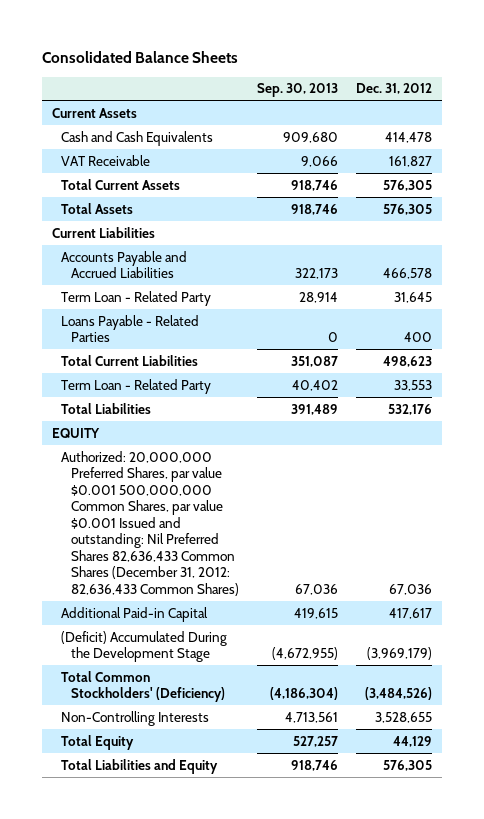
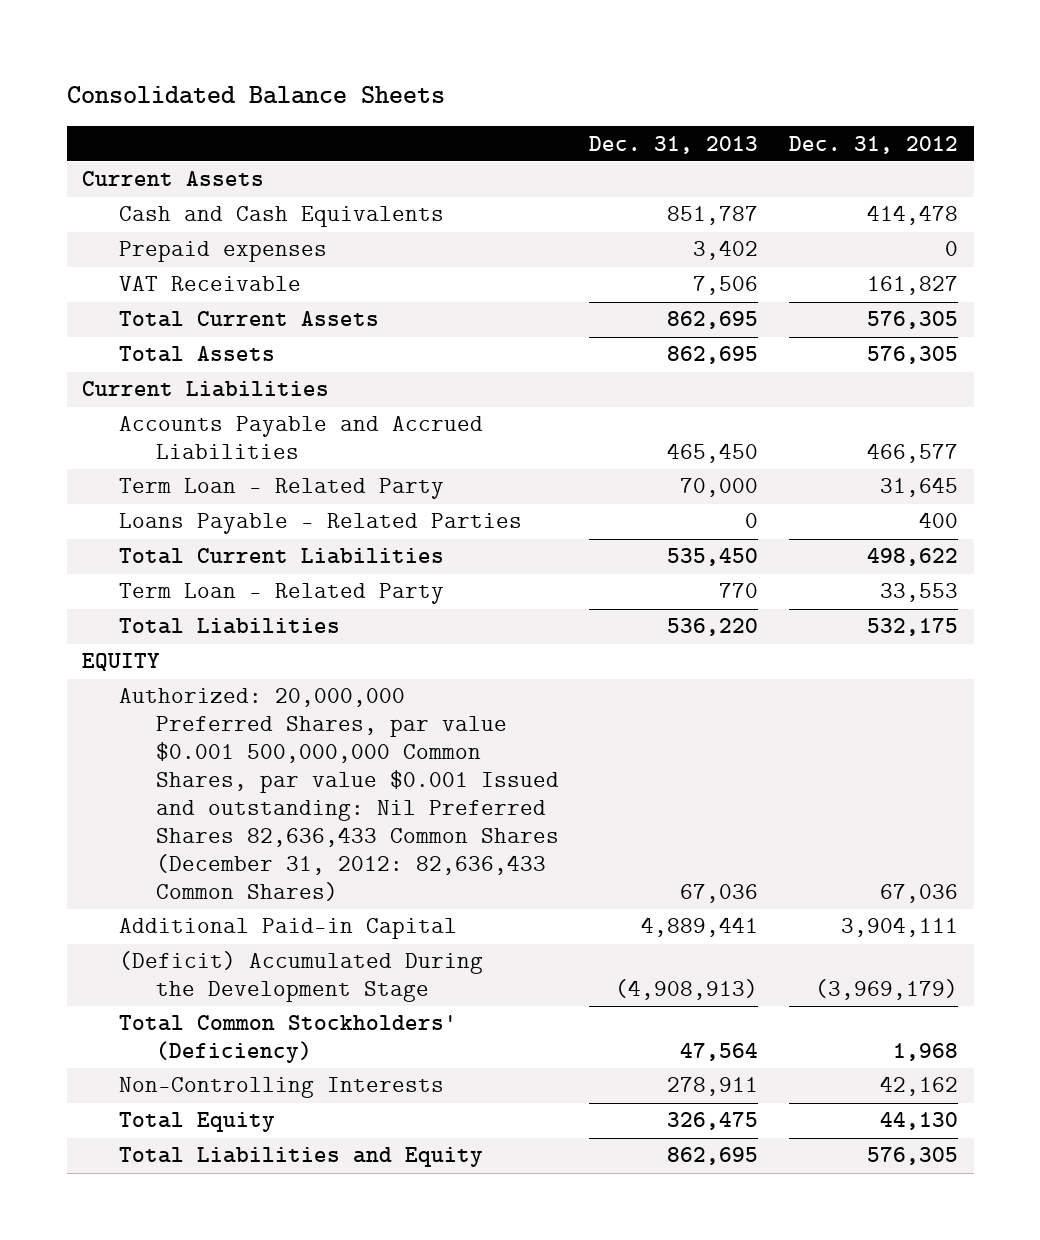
[257,83,339,98] Sep. 30, 2013 -> none
none -> [589,135,759,154] Dec. 31, 2013
none -> [118,241,327,263] Prepaid expenses
[383,268,433,280] 466,578 -> [867,443,959,464] 466,577
[383,355,433,367] 498,623 -> [867,548,959,567] 498,622
[388,403,433,415] 532,176 -> [867,618,959,637] 532,175
[389,607,433,619] 417,617 -> [841,917,959,938] 3,904,111
[365,687,433,701] (3,484,526) -> [893,1043,959,1062] 1,968
[375,711,433,723] 3,528,655 -> [880,1076,959,1097] 42,162
[393,735,433,747] 44,129 -> [880,1112,959,1131] 44,130

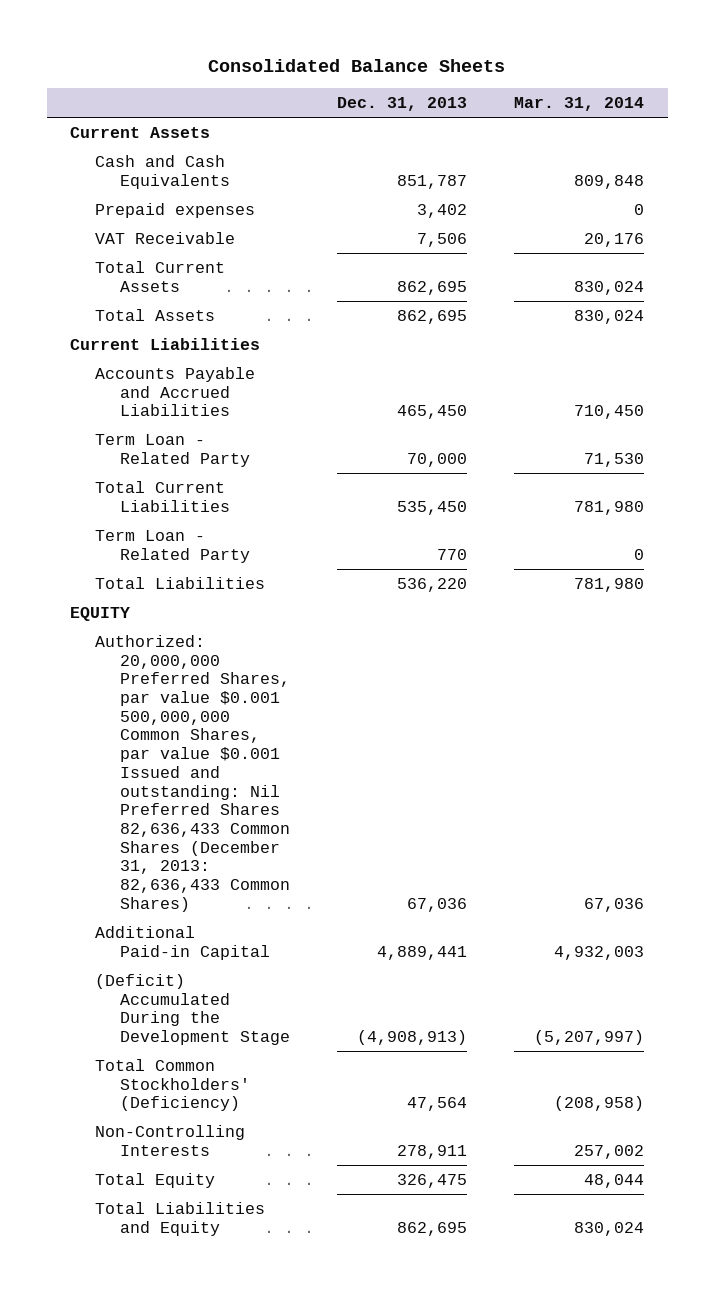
[789,135,959,154] Dec. 31, 2012 -> none
none -> [514,97,645,112] Mar. 31, 2014
[118,513,522,535] Loans Payable - Related Parties -> none
[118,688,559,901] Authorized: 20,000,000 Preferred Shares, par value $0.001 500,000,000 Common Shares, par value $0.001 Issued and outstanding: Nil Preferred Shares 82,636,433 Common Shares (December 31, 2012: 82,636,433 Common Shares) -> [95,634,291,912] Authorized: 20,000,000 Preferred Shares, par value $0.001 500,000,000 Common Shares, par value $0.001 Issued and outstanding: Nil Preferred Shares 82,636,433 Common Shares (December 31, 2013: 82,636,433 Common Shares)

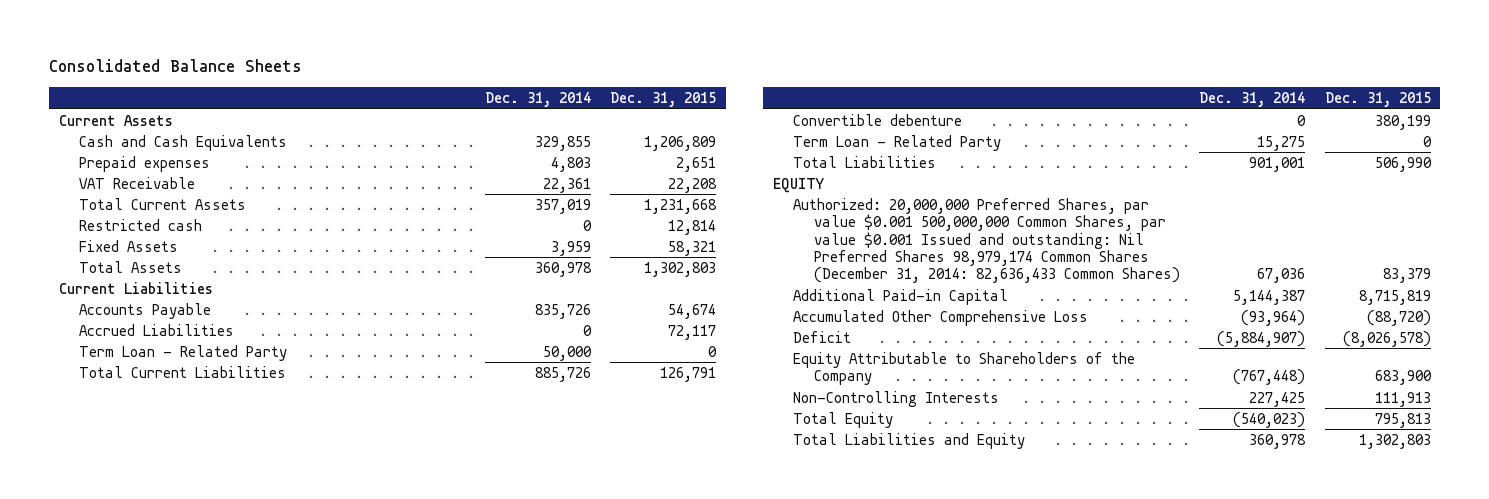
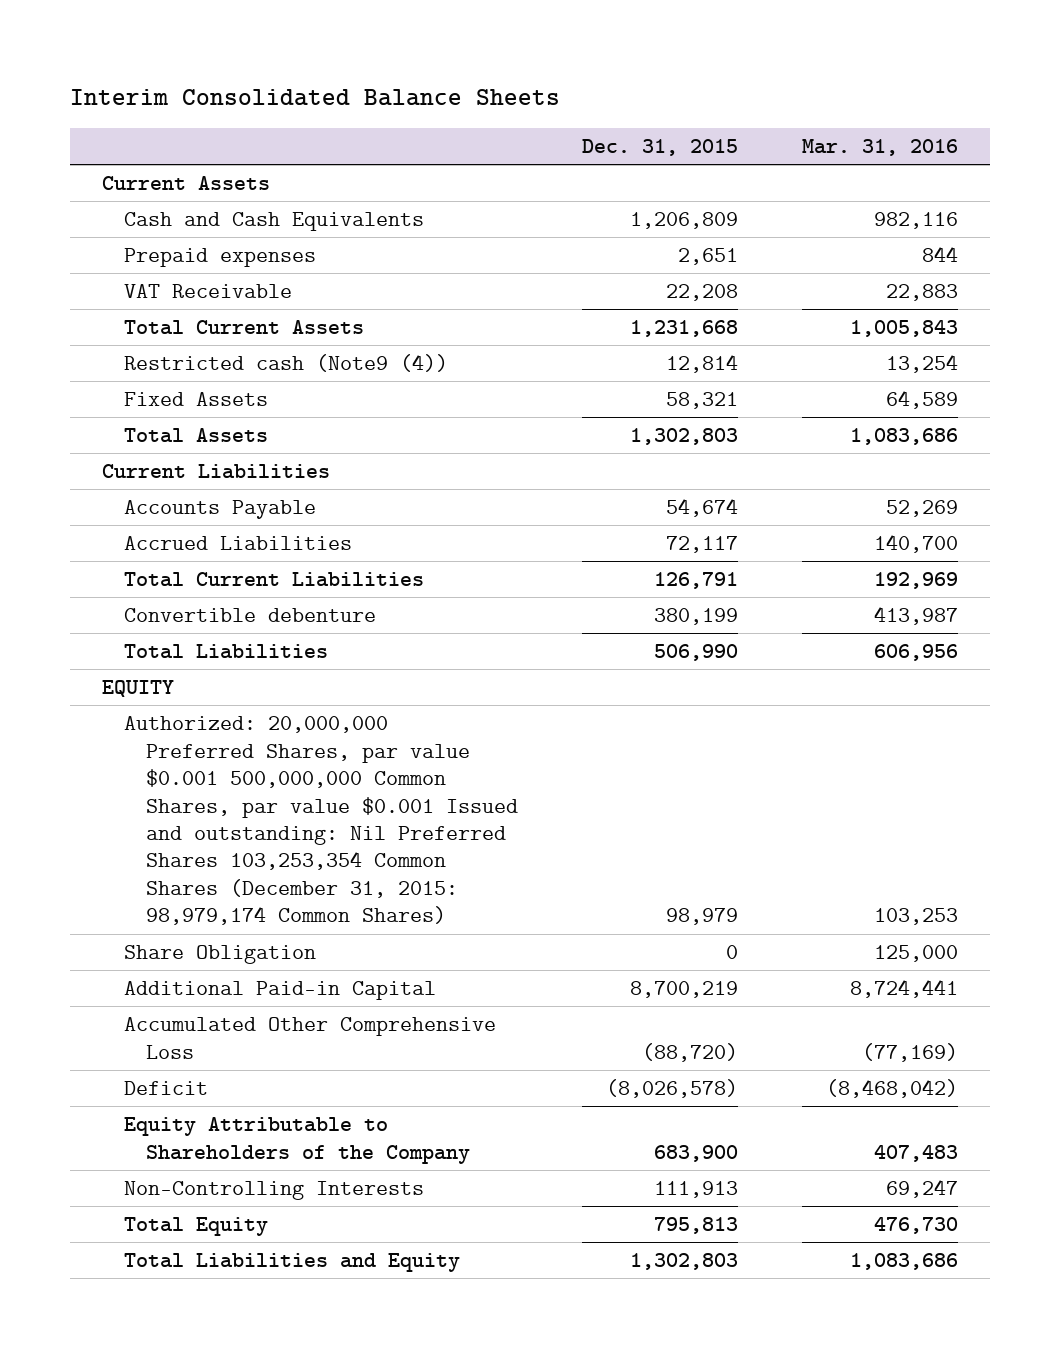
[49,59,303,73] Consolidated Balance Sheets -> [70,89,561,107] Interim Consolidated Balance Sheets
[485,92,592,108] Dec. 31, 2014 -> none
none -> [801,139,958,157] Mar. 31, 2016
[79,218,203,231] Restricted cash -> [123,354,448,373] Restricted cash (Note9 (4))
[79,344,288,361] Term Loan - Related Party -> none
[793,134,1002,151] Term Loan - Related Party -> none
[793,197,1180,284] Authorized: 20,000,000 Preferred Shares, par value $0.001 500,000,000 Common Shares, par value $0.001 Issued and outstanding: Nil Preferred Shares 98,979,174 Common Shares (December 31, 2014: 82,636,433 Common Shares) -> [123,716,518,926] Authorized: 20,000,000 Preferred Shares, par value $0.001 500,000,000 Common Shares, par value $0.001 Issued and outstanding: Nil Preferred Shares 103,253,354 Common Shares (December 31, 2015: 98,979,174 Common Shares)
[1382,268,1431,284] 83,379 -> [665,908,738,926] 98,979
none -> [123,945,316,965] Share Obligation
[1358,289,1431,305] 8,715,819 -> [629,981,738,999] 8,700,219

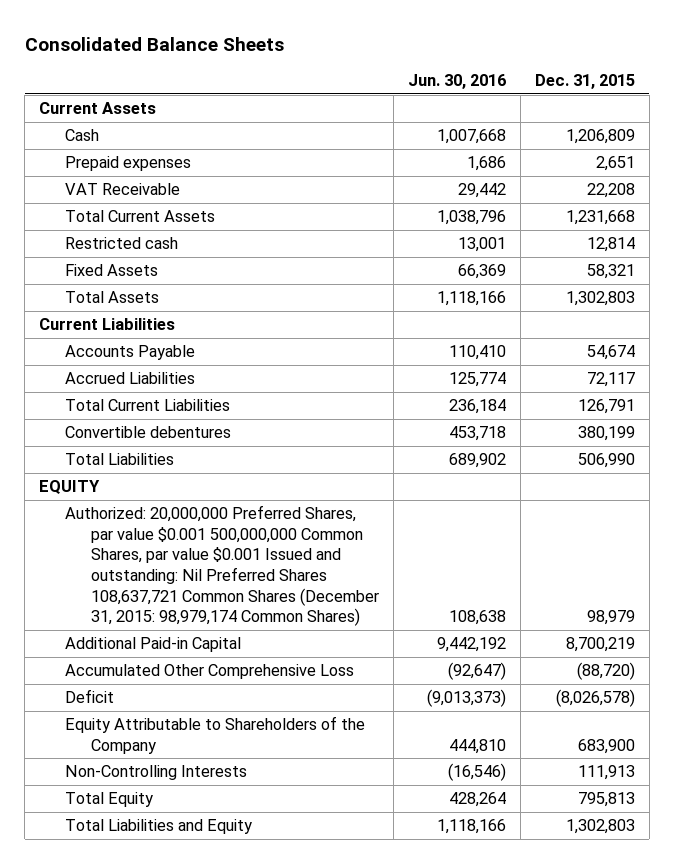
[70,89,561,107] Interim Consolidated Balance Sheets -> [24,36,284,51] Consolidated Balance Sheets
[801,139,958,157] Mar. 31, 2016 -> none
none -> [408,74,507,90] Jun. 30, 2016
[123,212,424,232] Cash and Cash Equivalents -> [65,129,100,142] Cash
[123,354,448,373] Restricted cash (Note9 (4)) -> [65,237,179,250] Restricted cash
[123,608,376,623] Convertible debenture -> [65,426,232,439] Convertible debentures
[123,945,316,965] Share Obligation -> none
[123,716,518,926] Authorized: 20,000,000 Preferred Shares, par value $0.001 500,000,000 Common Shares, par value $0.001 Issued and outstanding: Nil Preferred Shares 103,253,354 Common Shares (December 31, 2015: 98,979,174 Common Shares) -> [65,505,380,627] Authorized: 20,000,000 Preferred Shares, par value $0.001 500,000,000 Common Shares, par value $0.001 Issued and outstanding: Nil Preferred Shares 108,637,721 Common Shares (December 31, 2015: 98,979,174 Common Shares)

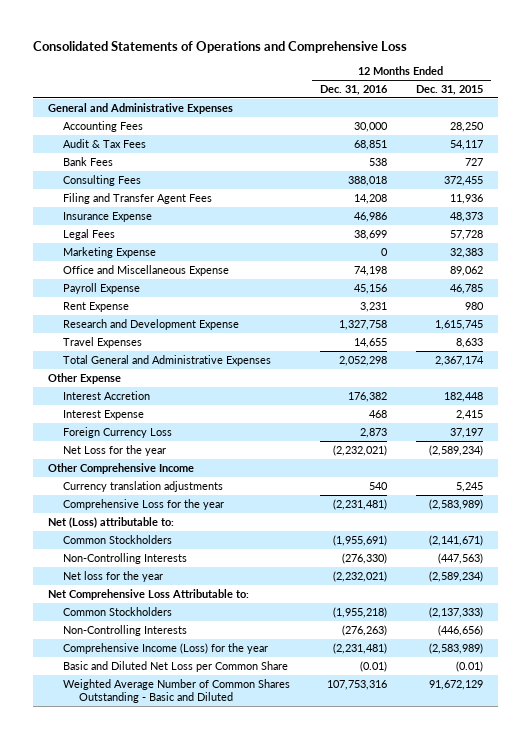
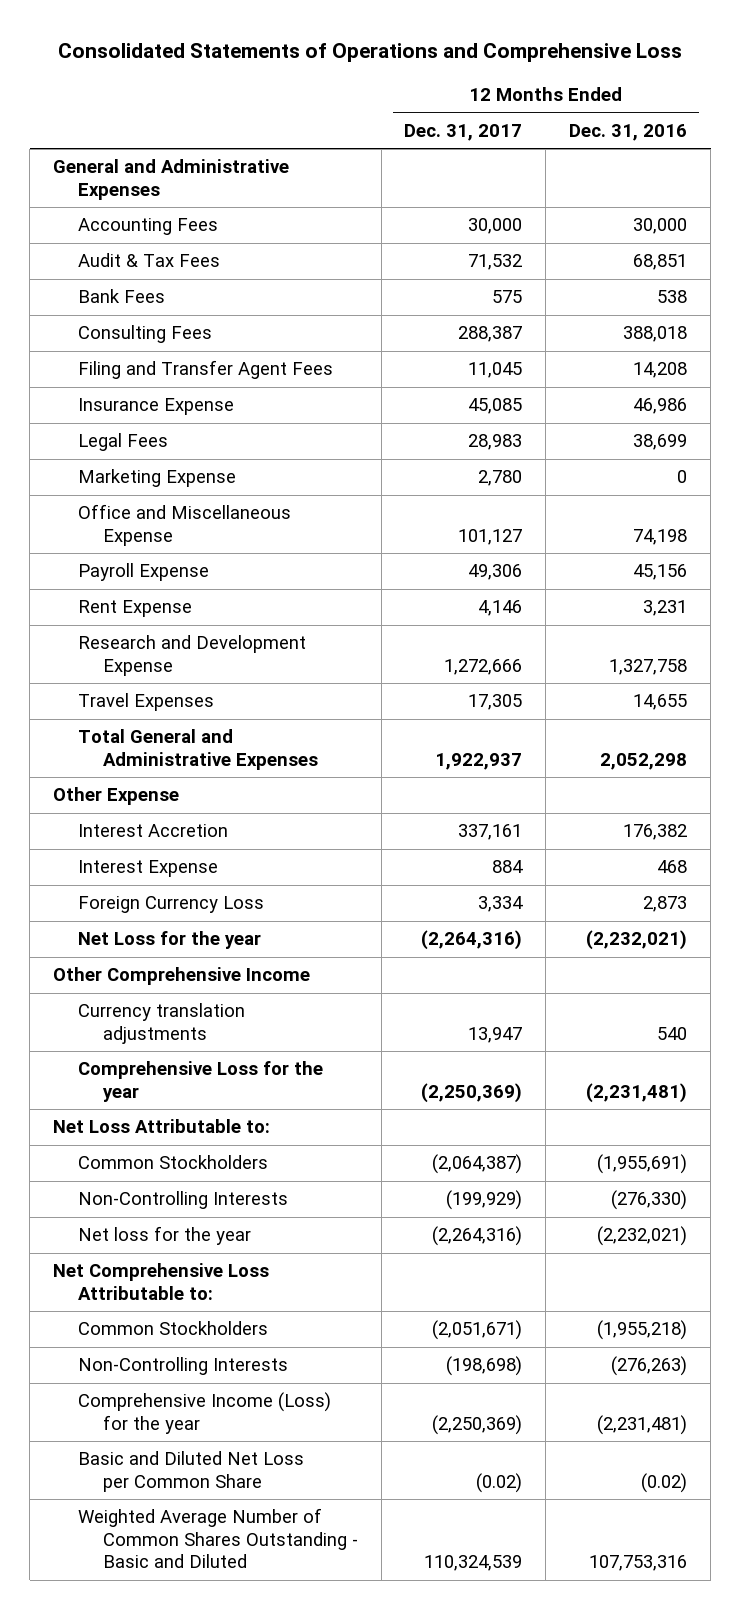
[416,85,484,96] Dec. 31, 2015 -> none
none -> [404,123,523,141] Dec. 31, 2017
[48,517,175,529] Net (Loss) attributable to: -> [53,1119,271,1134] Net Loss Attributable to:
[359,661,387,673] (0.01) -> [641,1472,688,1493] (0.02)

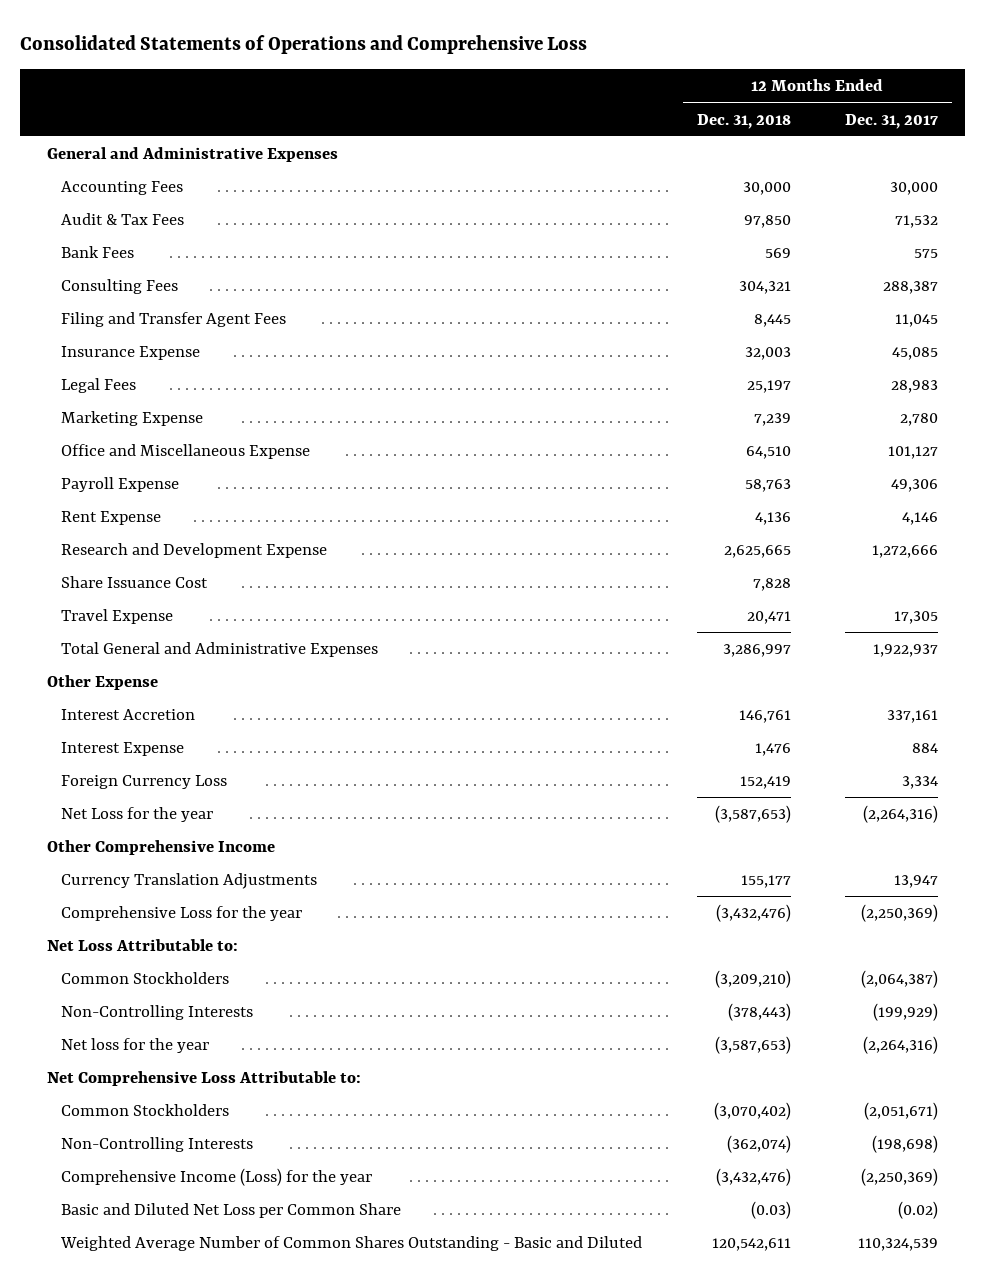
[569,123,688,141] Dec. 31, 2016 -> none
none -> [696,113,791,129] Dec. 31, 2018
none -> [61,576,209,589] Share Issuance Cost
[77,693,214,712] Travel Expenses -> [61,609,174,625] Travel Expense
[77,1003,245,1044] Currency translation adjustments -> [61,873,318,890] Currency Translation Adjustments

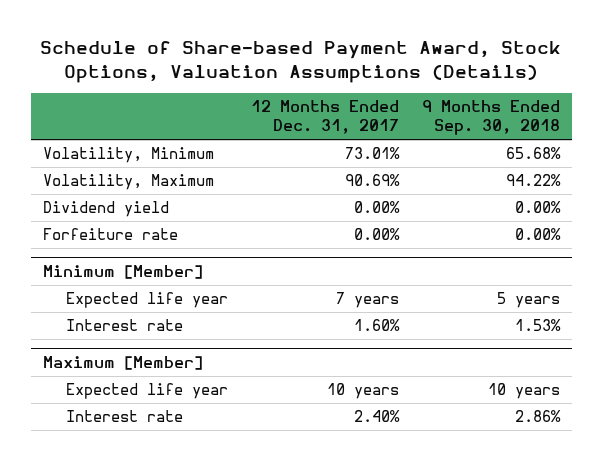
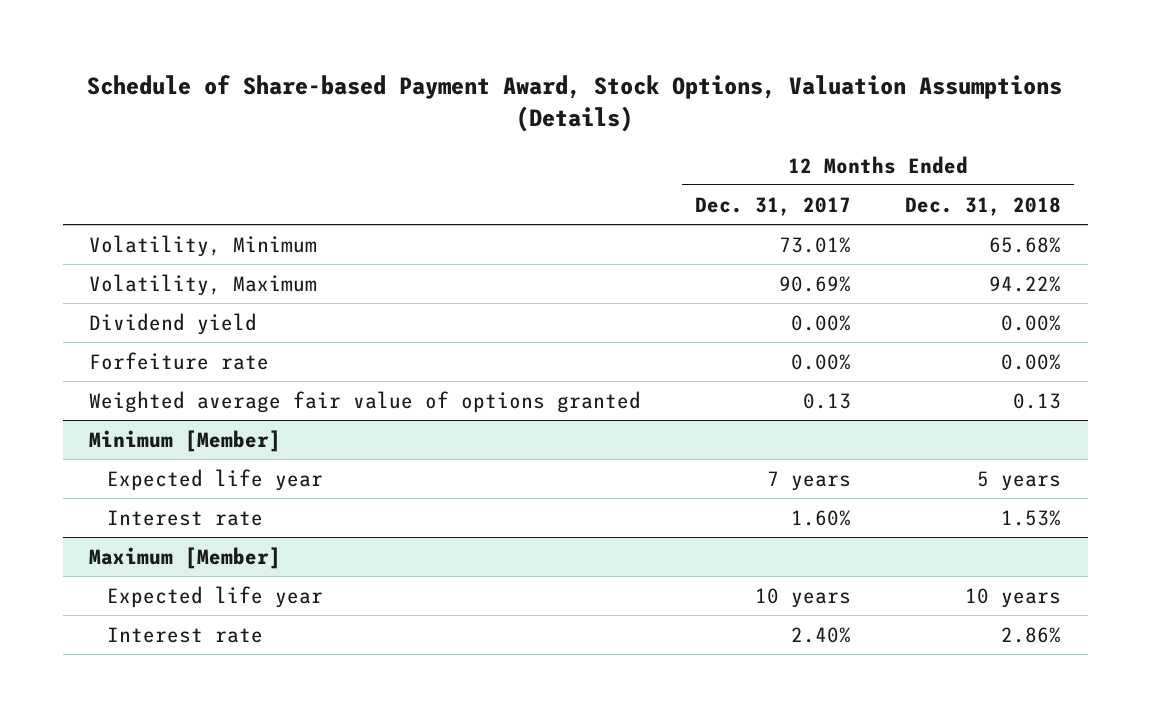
[422,100,561,136] 9 Months Ended Sep. 30, 2018 -> none
none -> [904,196,1061,216] Dec. 31, 2018
none -> [89,390,642,413] Weighted average fair value of options granted

